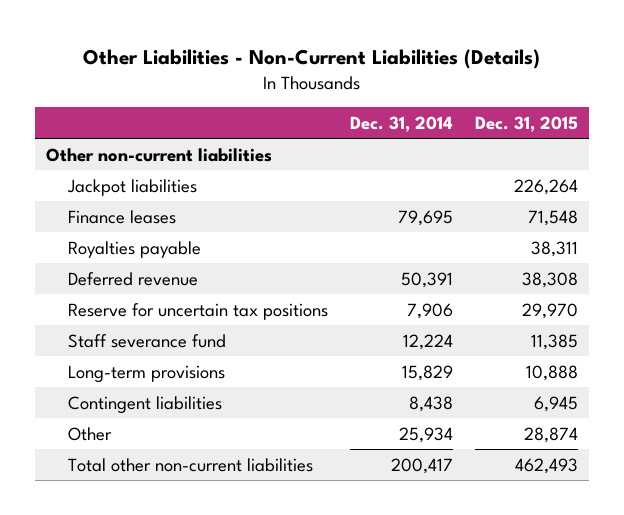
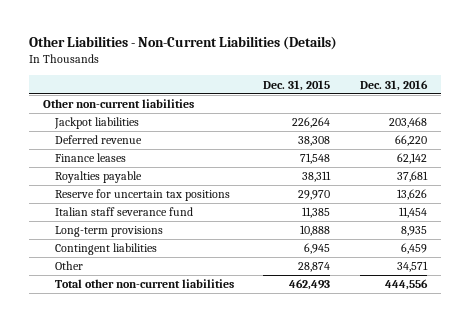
[350,115,454,132] Dec. 31, 2014 -> none
none -> [359,79,428,91] Dec. 31, 2016
[68,271,199,286] Deferred revenue -> [54,135,142,145] Deferred revenue
[68,333,227,348] Staff severance fund -> [54,207,193,217] Italian staff severance fund

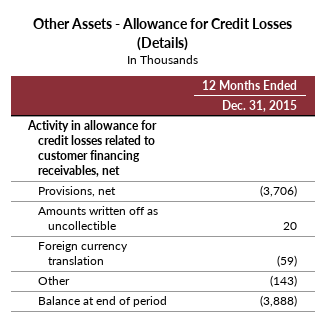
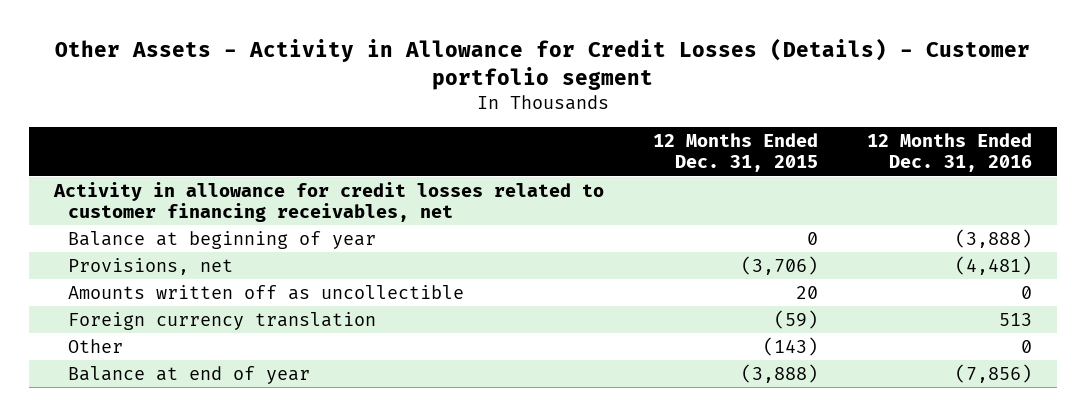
[32,18,292,51] Other Assets - Allowance for Credit Losses (Details) -> [54,38,1030,91] Other Assets - Activity in Allowance for Credit Losses (Details) - Customer portfolio segment
none -> [867,133,1033,173] 12 Months Ended Dec. 31, 2016
none -> [67,231,376,250] Balance at beginning of year
[38,296,168,308] Balance at end of period -> [67,366,310,385] Balance at end of year

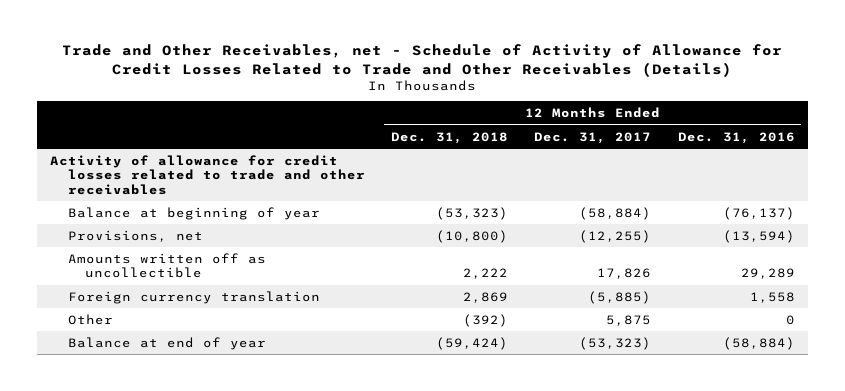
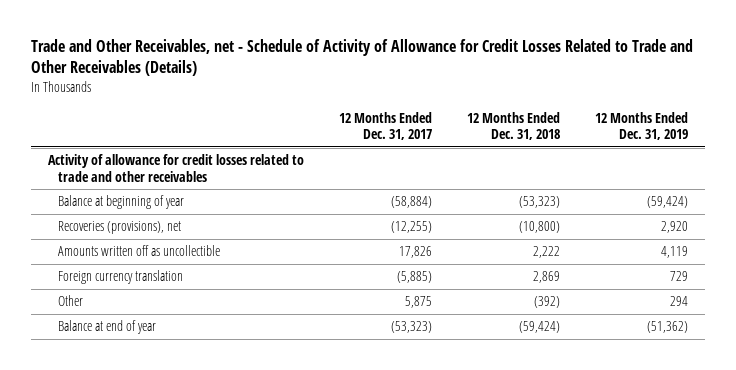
[677,131,795,144] Dec. 31, 2016 -> none
none -> [595,111,689,141] 12 Months Ended Dec. 31, 2019
[67,229,203,242] Provisions, net -> [58,221,182,235] Recoveries (provisions), net

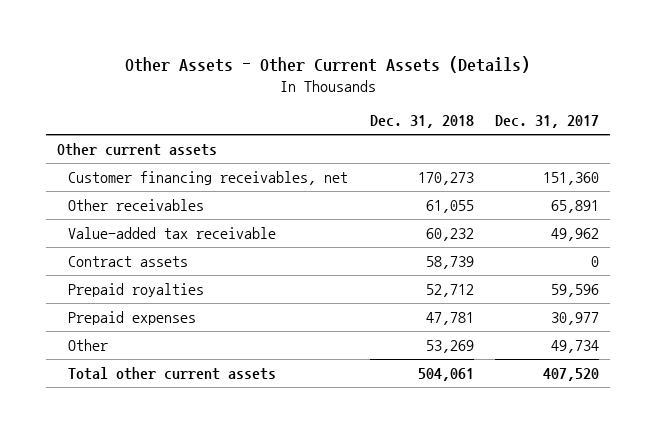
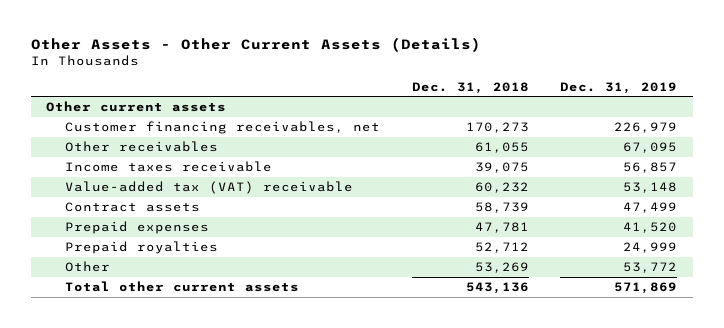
[495,114,600,128] Dec. 31, 2017 -> none
none -> [560,81,678,94] Dec. 31, 2019
none -> [64,161,272,173] Income taxes receivable
[67,227,276,240] Value-added tax receivable -> [64,181,353,195] Value-added tax (VAT) receivable
[67,283,204,298] Prepaid royalties -> [64,241,218,255] Prepaid royalties
[417,368,474,382] 504,061 -> [465,282,529,295] 543,136

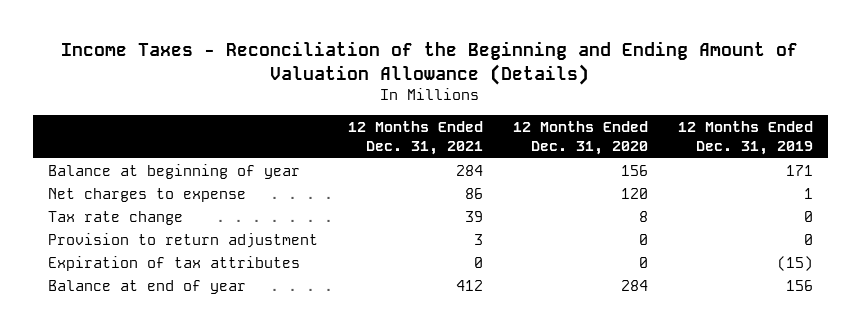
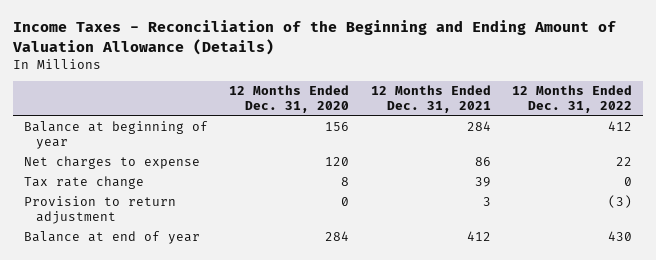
[677,121,813,156] 12 Months Ended Dec. 31, 2019 -> none
none -> [512,85,633,114] 12 Months Ended Dec. 31, 2022
[47,255,300,271] Expiration of tax attributes -> none

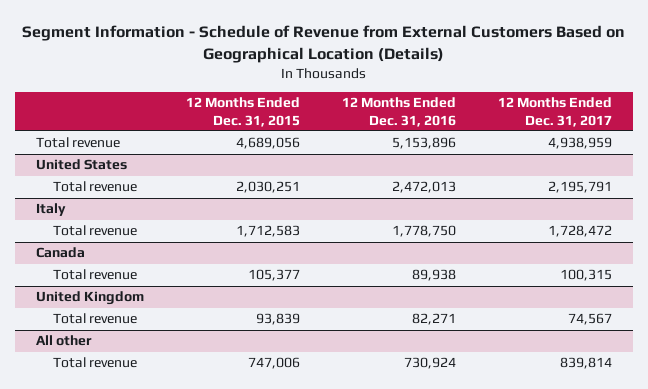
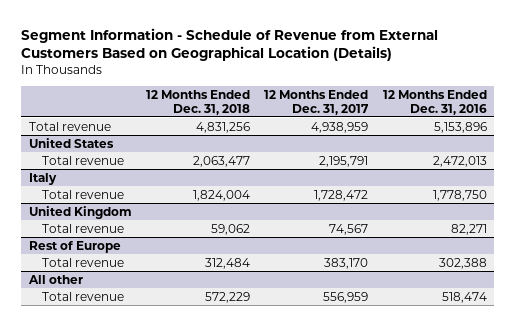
[185,96,300,127] 12 Months Ended Dec. 31, 2015 -> none
none -> [146,89,251,115] 12 Months Ended Dec. 31, 2018
[36,247,86,259] Canada -> none
[52,269,137,281] Total revenue -> none
none -> [28,240,121,253] Rest of Europe
none -> [42,257,125,267] Total revenue
[403,357,456,370] 730,924 -> [441,291,487,303] 518,474
[559,357,612,370] 839,814 -> [323,291,369,303] 556,959

